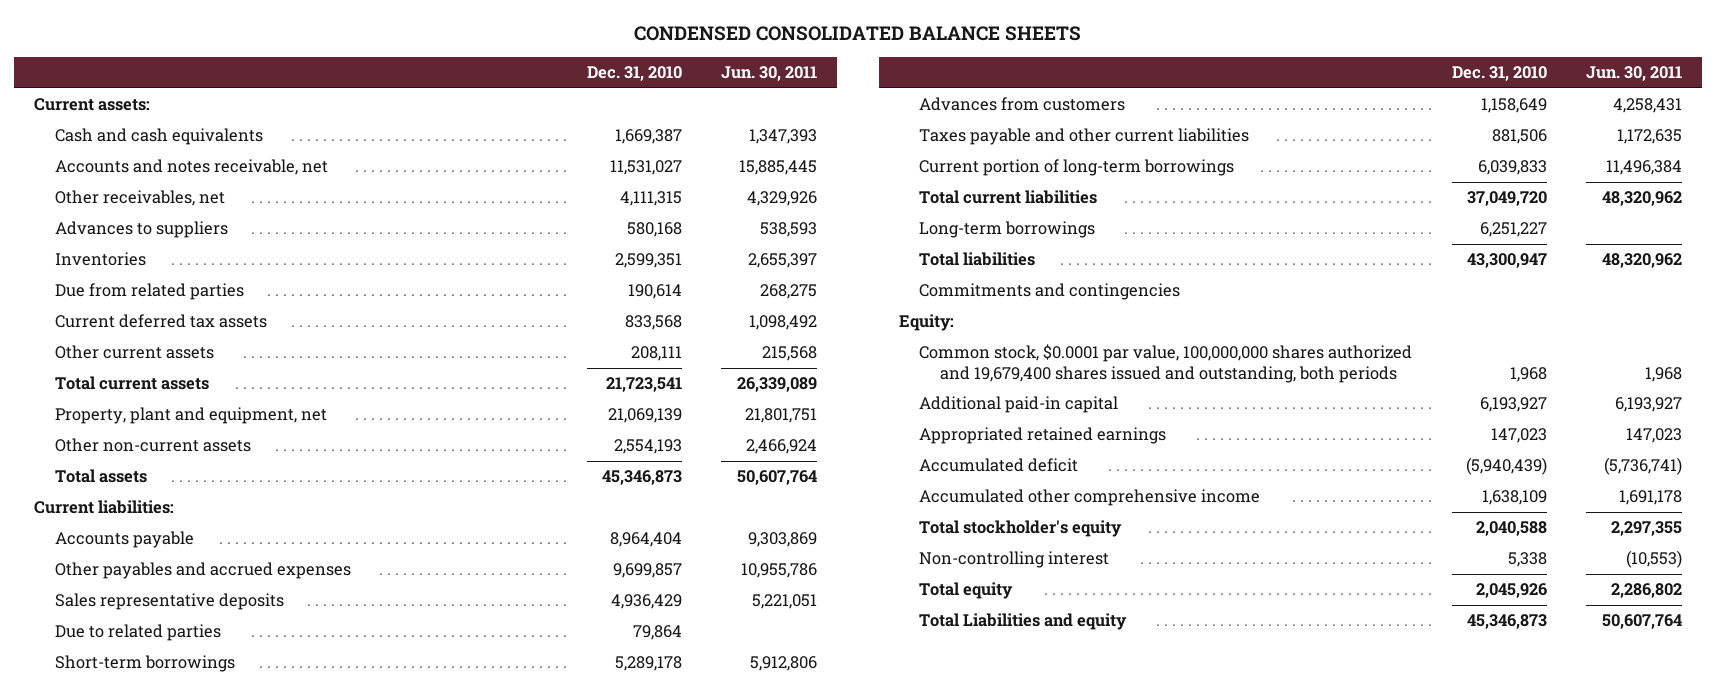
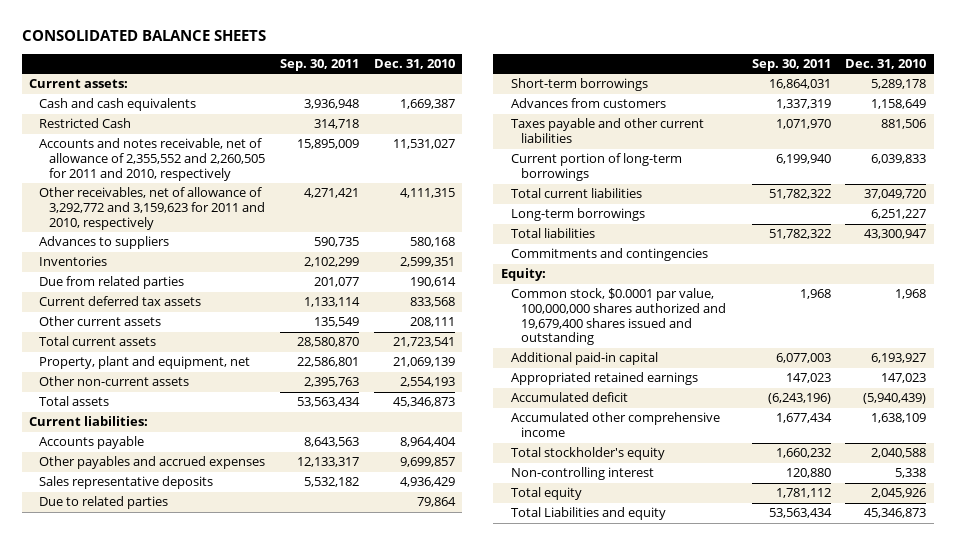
[633,26,1081,42] CONDENSED CONSOLIDATED BALANCE SHEETS -> [21,29,266,41] CONSOLIDATED BALANCE SHEETS
[721,66,818,82] Jun. 30, 2011 -> none
none -> [279,58,359,71] Sep. 30, 2011
none -> [39,118,132,129] Restricted Cash
[54,159,328,176] Accounts and notes receivable, net -> [39,138,266,181] Accounts and notes receivable, net of allowance of 2,355,552 and 2,260,505 for 2011 and 2010, respectively
[54,190,225,207] Other receivables, net -> [39,187,266,230] Other receivables, net of allowance of 3,292,772 and 3,159,623 for 2011 and 2010, respectively
[919,344,1413,383] Common stock, $0.0001 par value, 100,000,000 shares authorized and 19,679,400 shares issued and outstanding, both periods -> [510,288,726,346] Common stock, $0.0001 par value, 100,000,000 shares authorized and 19,679,400 shares issued and outstanding

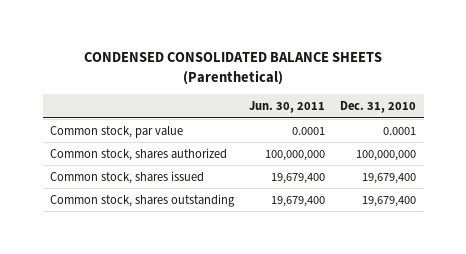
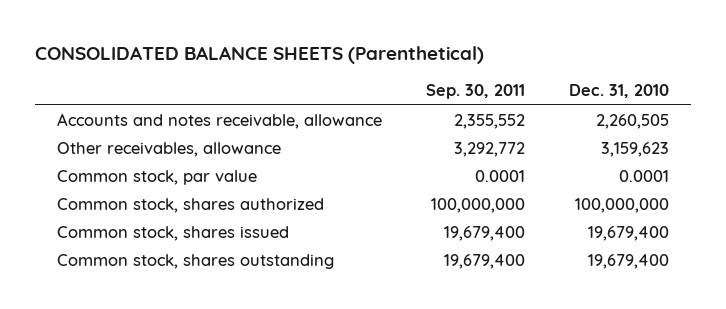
[84,52,383,85] CONDENSED CONSOLIDATED BALANCE SHEETS (Parenthetical) -> [34,46,484,65] CONSOLIDATED BALANCE SHEETS (Parenthetical)
[249,101,326,114] Jun. 30, 2011 -> none
none -> [426,84,526,100] Sep. 30, 2011
none -> [57,112,383,129] Accounts and notes receivable, allowance
none -> [57,141,282,157] Other receivables, allowance

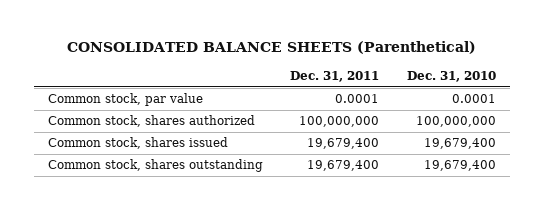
[426,84,526,100] Sep. 30, 2011 -> none
none -> [290,70,380,82] Dec. 31, 2011
[57,112,383,129] Accounts and notes receivable, allowance -> none
[57,141,282,157] Other receivables, allowance -> none

